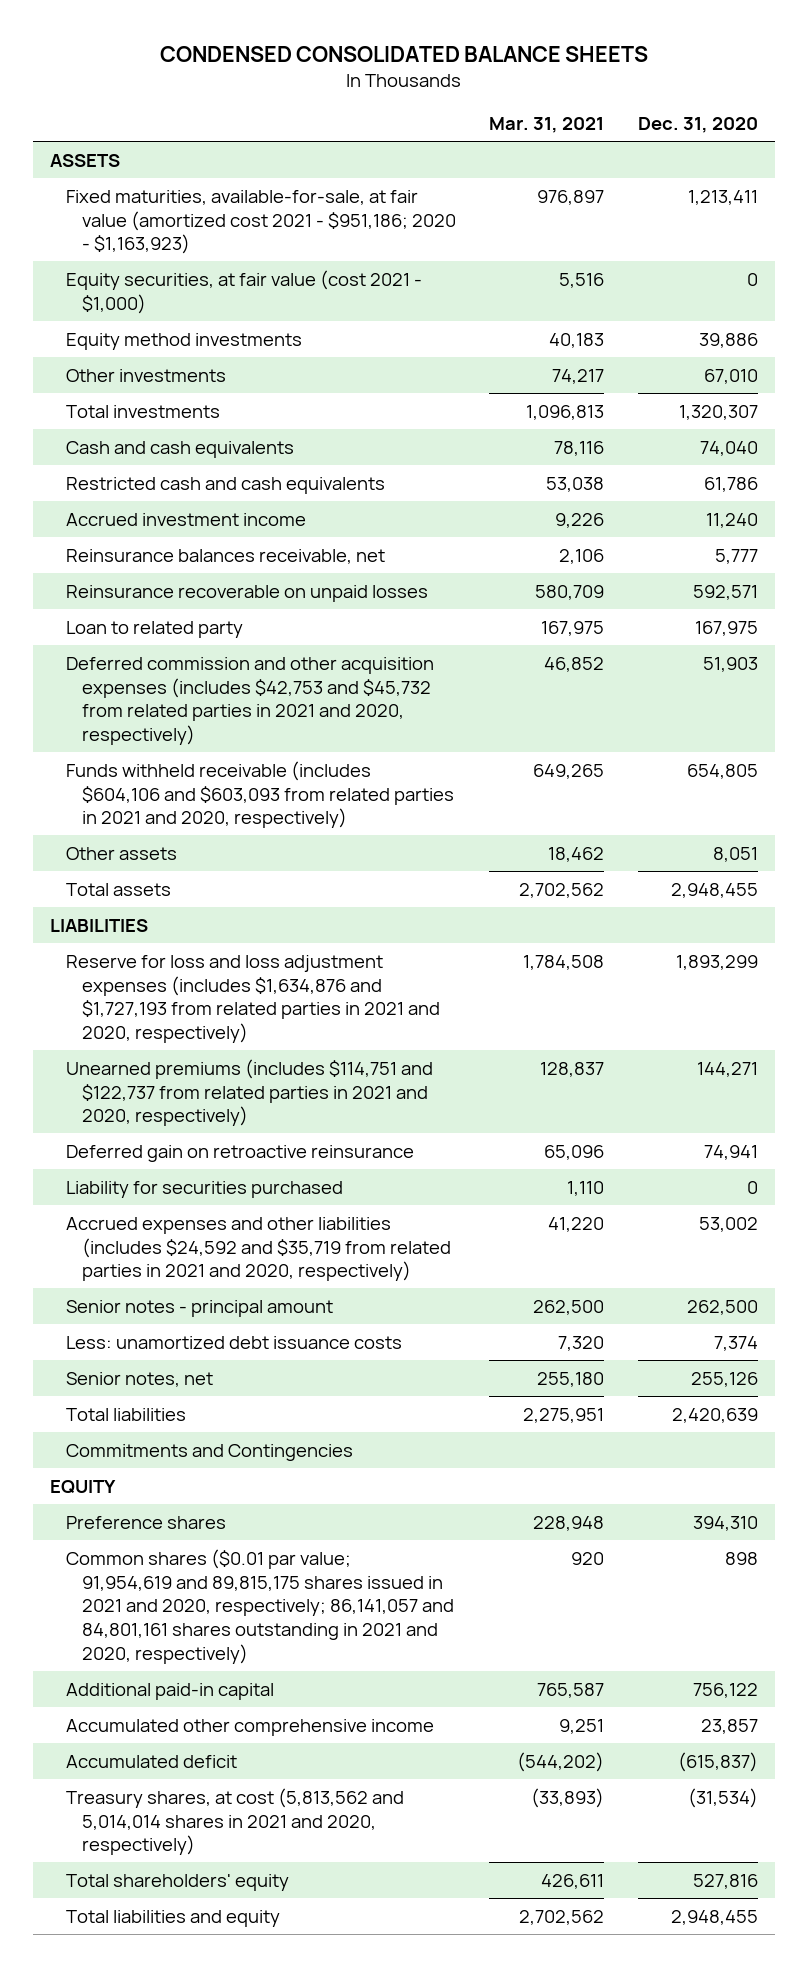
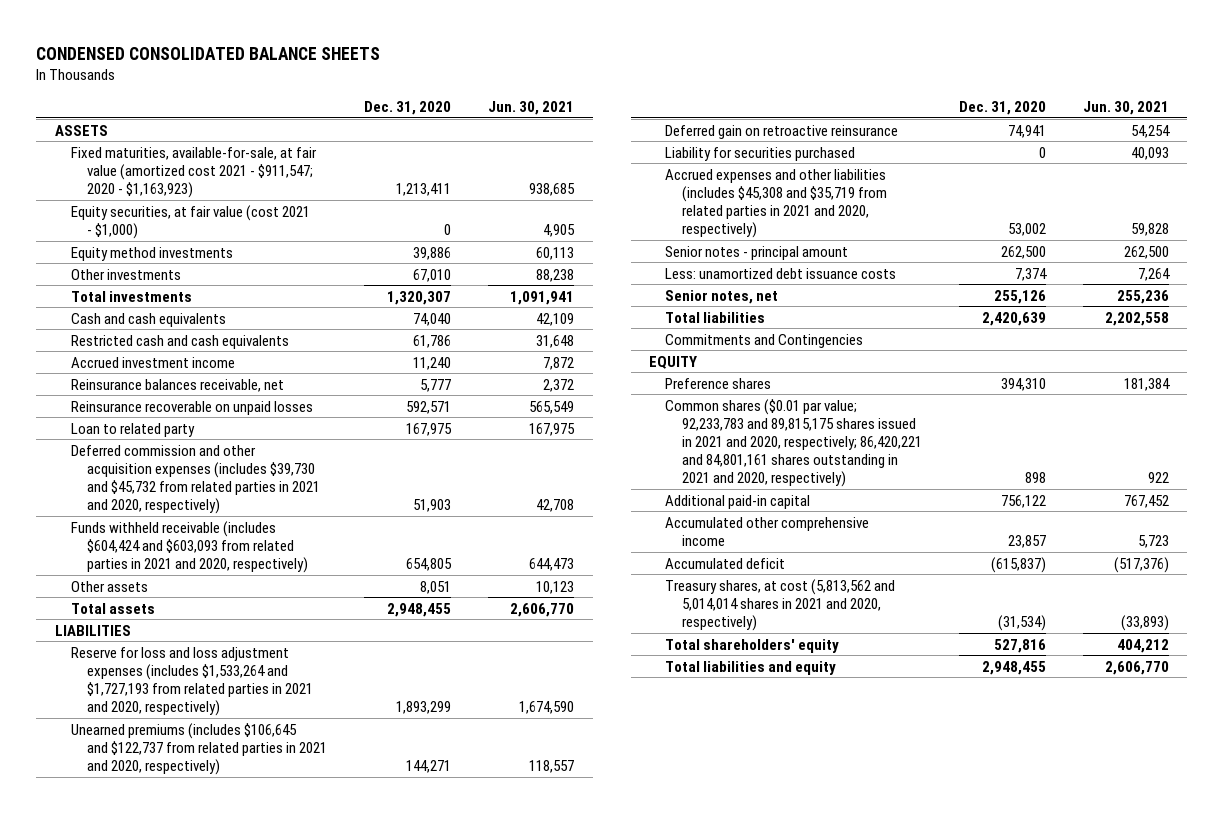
[489,117,605,134] Mar. 31, 2021 -> none
none -> [488,100,575,115] Jun. 30, 2021
[65,189,456,255] Fixed maturities, available-for-sale, at fair value (amortized cost 2021 - $951,186; 2020 - $1,163,923) -> [71,146,318,198] Fixed maturities, available-for-sale, at fair value (amortized cost 2021 - $911,547; 2020 - $1,163,923)
[65,656,434,746] Deferred commission and other acquisition expenses (includes $42,753 and $45,732 from related parties in 2021 and 2020, respectively) -> [71,444,321,515] Deferred commission and other acquisition expenses (includes $39,730 and $45,732 from related parties in 2021 and 2020, respectively)
[65,760,454,829] Funds withheld receivable (includes $604,106 and $603,093 from related parties in 2021 and 2020, respectively) -> [71,520,309,573] Funds withheld receivable (includes $604,424 and $603,093 from related parties in 2021 and 2020, respectively)
[65,954,440,1044] Reserve for loss and loss adjustment expenses (includes $1,634,876 and $1,727,193 from related parties in 2021 and 2020, respectively) -> [71,646,314,717] Reserve for loss and loss adjustment expenses (includes $1,533,264 and $1,727,193 from related parties in 2021 and 2020, respectively)
[65,1058,433,1127] Unearned premiums (includes $114,751 and $122,737 from related parties in 2021 and 2020, respectively) -> [71,722,328,775] Unearned premiums (includes $106,645 and $122,737 from related parties in 2021 and 2020, respectively)
[65,1216,451,1282] Accrued expenses and other liabilities (includes $24,592 and $35,719 from related parties in 2021 and 2020, respectively) -> [665,168,887,239] Accrued expenses and other liabilities (includes $45,308 and $35,719 from related parties in 2021 and 2020, respectively)
[65,1548,454,1665] Common shares ($0.01 par value; 91,954,619 and 89,815,175 shares issued in 2021 and 2020, respectively; 86,141,057 and 84,801,161 shares outstanding in 2021 and 2020, respectively) -> [665,398,922,488] Common shares ($0.01 par value; 92,233,783 and 89,815,175 shares issued in 2021 and 2020, respectively; 86,420,221 and 84,801,161 shares outstanding in 2021 and 2020, respectively)

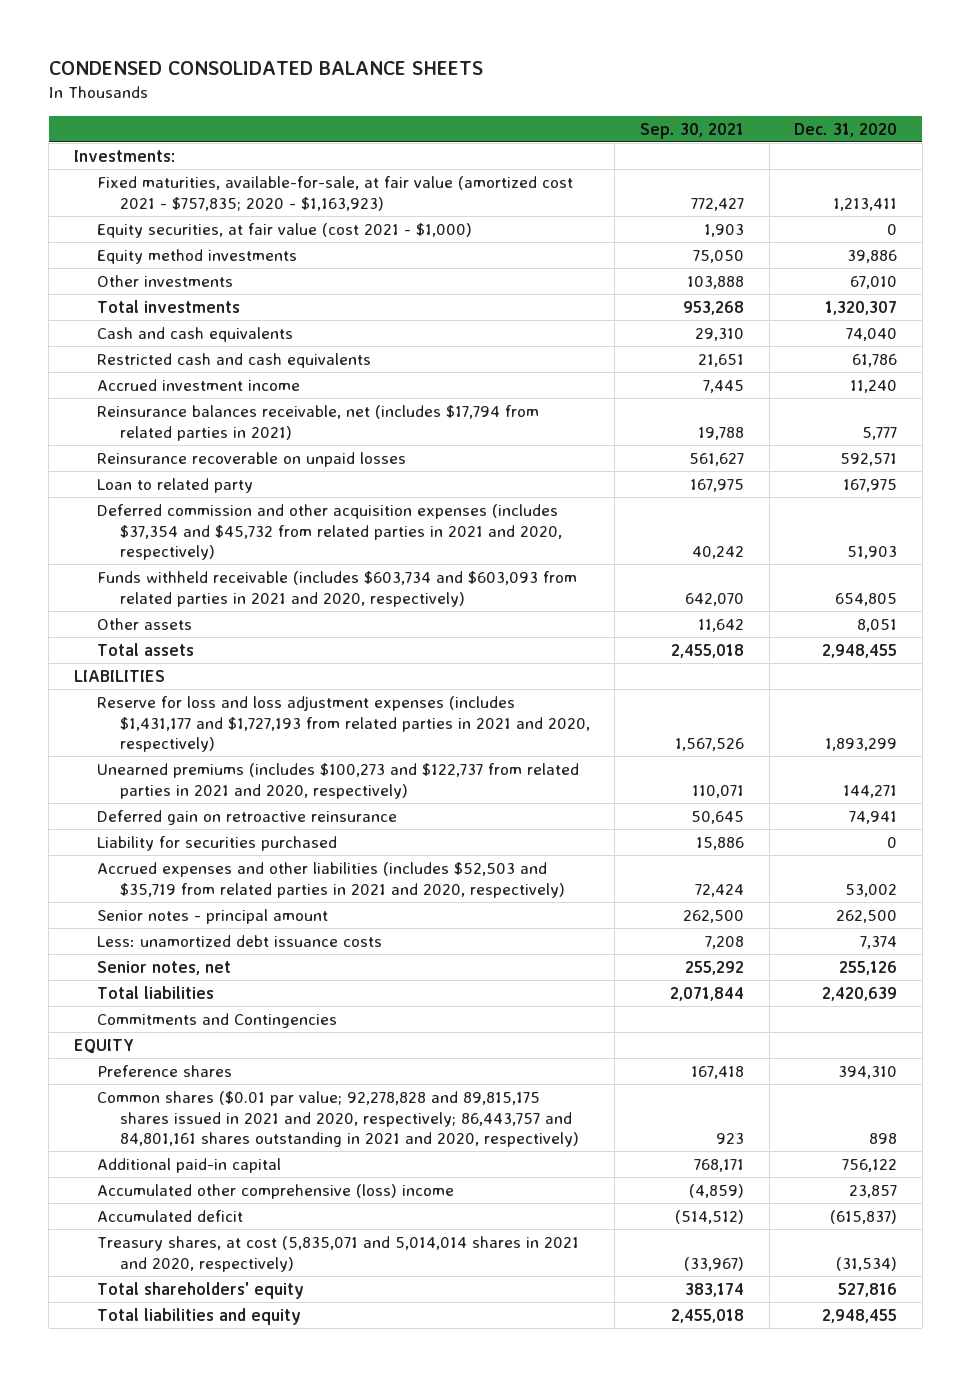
[488,100,575,115] Jun. 30, 2021 -> none
none -> [640,122,745,139] Sep. 30, 2021
[54,124,108,136] ASSETS -> none
none -> [73,149,175,162] Investments:
[71,146,318,198] Fixed maturities, available-for-sale, at fair value (amortized cost 2021 - $911,547; 2020 - $1,163,923) -> [96,175,573,211] Fixed maturities, available-for-sale, at fair value (amortized cost 2021 - $757,835; 2020 - $1,163,923)
[71,378,285,392] Reinsurance balances receivable, net -> [96,404,539,441] Reinsurance balances receivable, net (includes $17,794 from related parties in 2021)
[71,444,321,515] Deferred commission and other acquisition expenses (includes $39,730 and $45,732 from related parties in 2021 and 2020, respectively) -> [96,503,562,561] Deferred commission and other acquisition expenses (includes $37,354 and $45,732 from related parties in 2021 and 2020, respectively)
[71,520,309,573] Funds withheld receivable (includes $604,424 and $603,093 from related parties in 2021 and 2020, respectively) -> [96,570,577,607] Funds withheld receivable (includes $603,734 and $603,093 from related parties in 2021 and 2020, respectively)
[71,646,314,717] Reserve for loss and loss adjustment expenses (includes $1,533,264 and $1,727,193 from related parties in 2021 and 2020, respectively) -> [96,695,590,753] Reserve for loss and loss adjustment expenses (includes $1,431,177 and $1,727,193 from related parties in 2021 and 2020, respectively)
[71,722,328,775] Unearned premiums (includes $106,645 and $122,737 from related parties in 2021 and 2020, respectively) -> [96,762,579,799] Unearned premiums (includes $100,273 and $122,737 from related parties in 2021 and 2020, respectively)
[665,168,887,239] Accrued expenses and other liabilities (includes $45,308 and $35,719 from related parties in 2021 and 2020, respectively) -> [96,861,565,898] Accrued expenses and other liabilities (includes $52,503 and $35,719 from related parties in 2021 and 2020, respectively)
[665,398,922,488] Common shares ($0.01 par value; 92,233,783 and 89,815,175 shares issued in 2021 and 2020, respectively; 86,420,221 and 84,801,161 shares outstanding in 2021 and 2020, respectively) -> [96,1090,579,1148] Common shares ($0.01 par value; 92,278,828 and 89,815,175 shares issued in 2021 and 2020, respectively; 86,443,757 and 84,801,161 shares outstanding in 2021 and 2020, respectively)
[665,516,870,546] Accumulated other comprehensive income -> [96,1183,454,1199] Accumulated other comprehensive (loss) income
[665,578,896,631] Treasury shares, at cost (5,813,562 and 5,014,014 shares in 2021 and 2020, respectively) -> [96,1235,579,1272] Treasury shares, at cost (5,835,071 and 5,014,014 shares in 2021 and 2020, respectively)

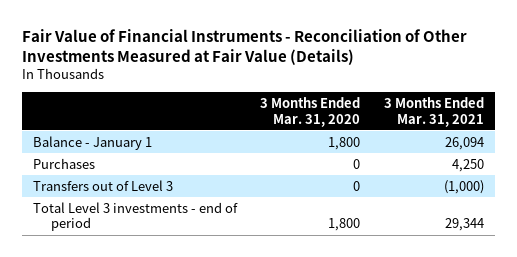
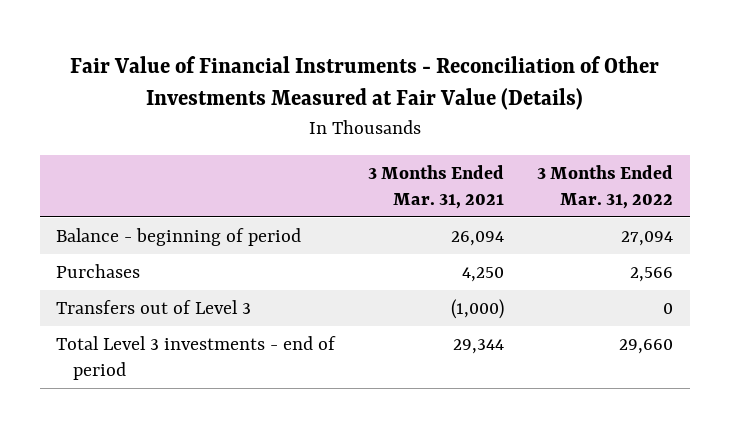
[260,96,361,127] 3 Months Ended Mar. 31, 2020 -> none
none -> [537,164,674,209] 3 Months Ended Mar. 31, 2022
[33,135,153,150] Balance - January 1 -> [56,227,302,246] Balance - beginning of period

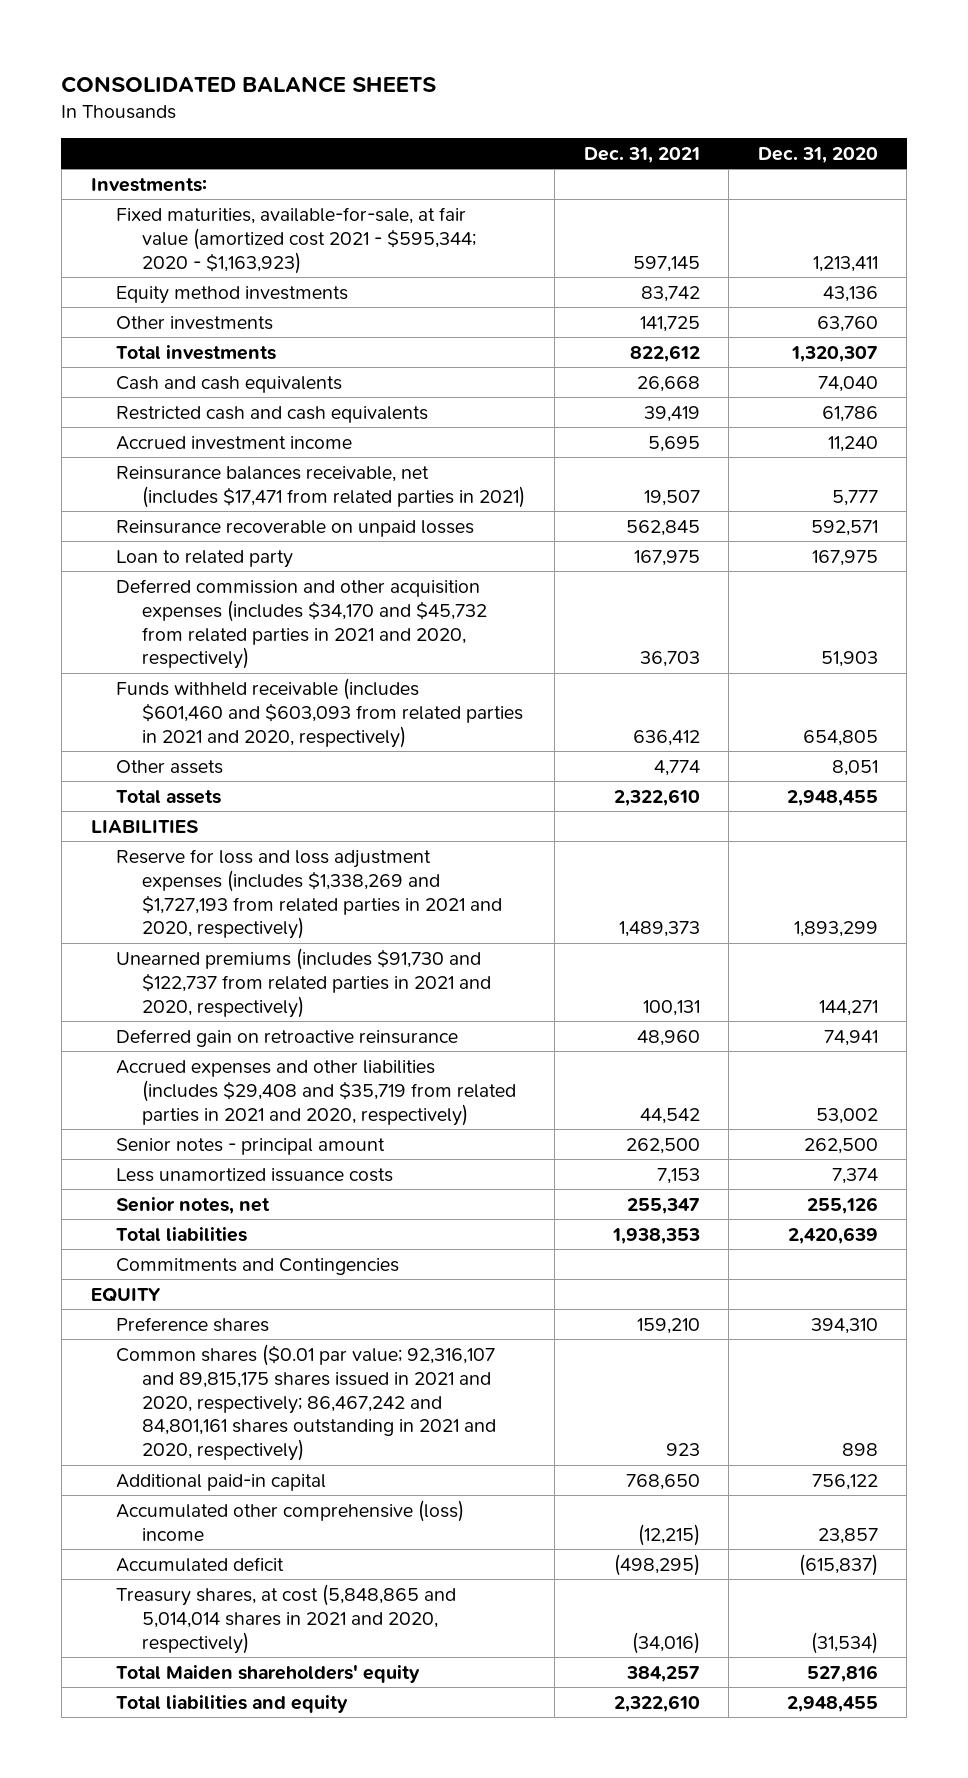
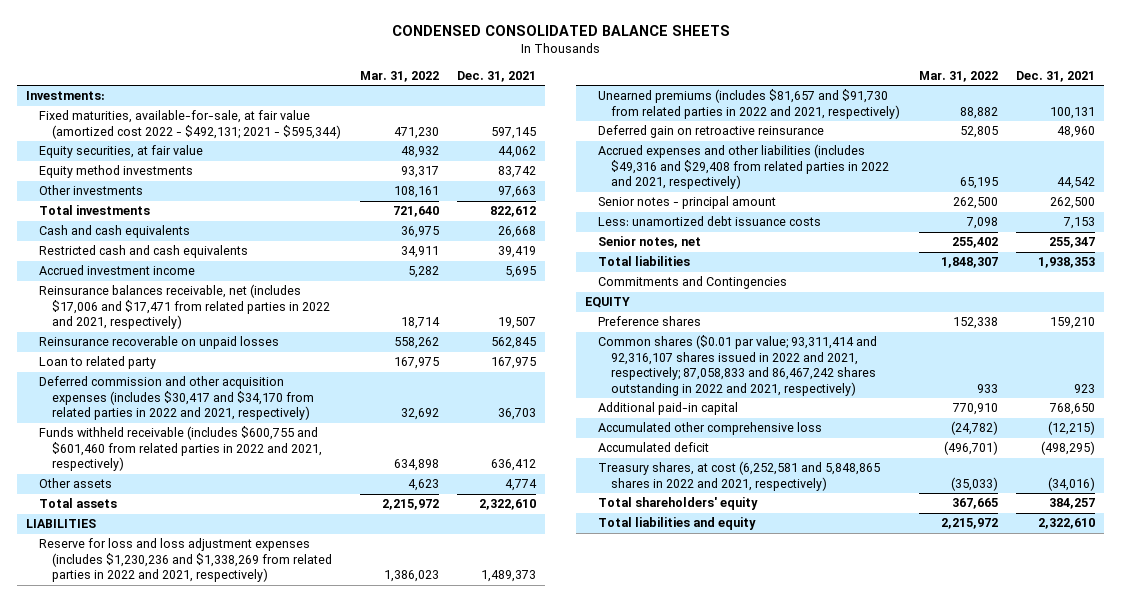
[61,75,437,93] CONSOLIDATED BALANCE SHEETS -> [391,25,730,37] CONDENSED CONSOLIDATED BALANCE SHEETS
[757,146,878,163] Dec. 31, 2020 -> none
none -> [359,71,439,83] Mar. 31, 2022
[116,206,477,274] Fixed maturities, available-for-sale, at fair value (amortized cost 2021 - $595,344; 2020 - $1,163,923) -> [39,110,342,139] Fixed maturities, available-for-sale, at fair value (amortized cost 2022 - $492,131; 2021 - $595,344)
none -> [39,145,204,159] Equity securities, at fair value
[639,315,700,332] 141,725 -> [497,186,536,199] 97,663
[116,465,526,508] Reinsurance balances receivable, net (includes $17,471 from related parties in 2021) -> [39,284,331,330] Reinsurance balances receivable, net (includes $17,006 and $17,471 from related parties in 2022 and 2021, respectively)
[116,578,488,670] Deferred commission and other acquisition expenses (includes $34,170 and $45,732 from related parties in 2021 and 2020, respectively) -> [39,376,315,421] Deferred commission and other acquisition expenses (includes $30,417 and $34,170 from related parties in 2022 and 2021, respectively)
[116,677,524,748] Funds withheld receivable (includes $601,460 and $603,093 from related parties in 2021 and 2020, respectively) -> [39,426,323,472] Funds withheld receivable (includes $600,755 and $601,460 from related parties in 2022 and 2021, respectively)
[116,848,503,940] Reserve for loss and loss adjustment expenses (includes $1,338,269 and $1,727,193 from related parties in 2021 and 2020, respectively) -> [39,538,333,583] Reserve for loss and loss adjustment expenses (includes $1,230,236 and $1,338,269 from related parties in 2022 and 2021, respectively)
[116,947,492,1018] Unearned premiums (includes $91,730 and $122,737 from related parties in 2021 and 2020, respectively) -> [598,89,901,119] Unearned premiums (includes $81,657 and $91,730 from related parties in 2022 and 2021, respectively)
[116,1059,517,1126] Accrued expenses and other liabilities (includes $29,408 and $35,719 from related parties in 2021 and 2020, respectively) -> [598,144,890,190] Accrued expenses and other liabilities (includes $49,316 and $29,408 from related parties in 2022 and 2021, respectively)
[116,1167,394,1182] Less unamortized issuance costs -> [598,216,822,227] Less: unamortized debt issuance costs
[116,1343,497,1462] Common shares ($0.01 par value; 92,316,107 and 89,815,175 shares issued in 2021 and 2020, respectively; 86,467,242 and 84,801,161 shares outstanding in 2021 and 2020, respectively) -> [598,335,878,396] Common shares ($0.01 par value; 93,311,414 and 92,316,107 shares issued in 2022 and 2021, respectively; 87,058,833 and 86,467,242 shares outstanding in 2022 and 2021, respectively)
[116,1499,465,1541] Accumulated other comprehensive (loss) income -> [598,422,823,436] Accumulated other comprehensive loss
[116,1583,457,1654] Treasury shares, at cost (5,848,865 and 5,014,014 shares in 2021 and 2020, respectively) -> [598,461,881,491] Treasury shares, at cost (6,252,581 and 5,848,865 shares in 2022 and 2021, respectively)
[116,1664,421,1683] Total Maiden shareholders' equity -> [598,497,759,511] Total shareholders' equity

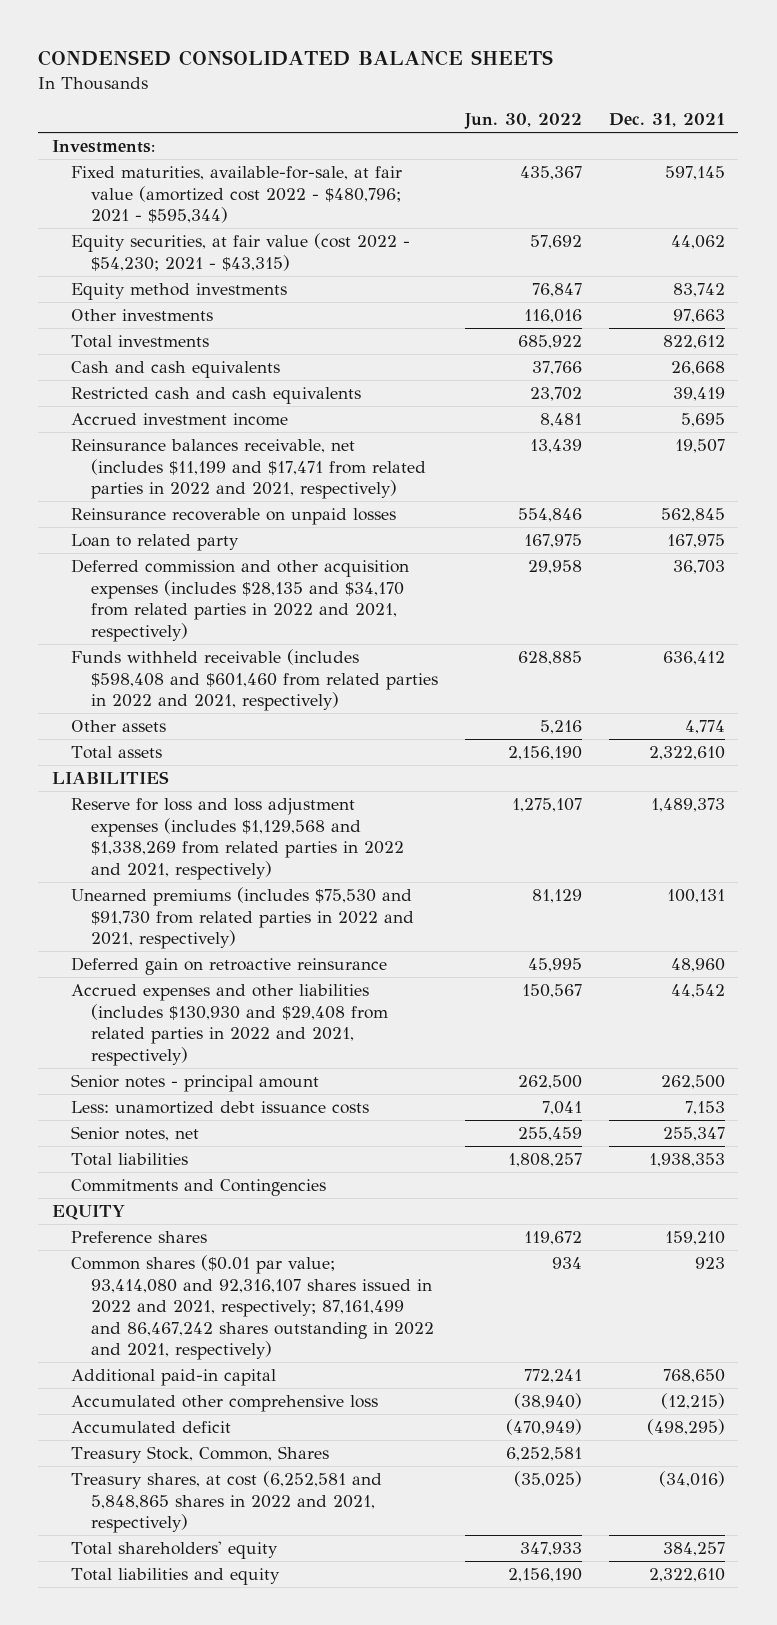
[359,71,439,83] Mar. 31, 2022 -> none
none -> [464,113,583,130] Jun. 30, 2022
[39,110,342,139] Fixed maturities, available-for-sale, at fair value (amortized cost 2022 - $492,131; 2021 - $595,344) -> [71,166,403,224] Fixed maturities, available-for-sale, at fair value (amortized cost 2022 - $480,796; 2021 - $595,344)
[39,145,204,159] Equity securities, at fair value -> [71,233,411,271] Equity securities, at fair value (cost 2022 - $54,230; 2021 - $43,315)
[39,284,331,330] Reinsurance balances receivable, net (includes $17,006 and $17,471 from related parties in 2022 and 2021, respectively) -> [71,439,427,500] Reinsurance balances receivable, net (includes $11,199 and $17,471 from related parties in 2022 and 2021, respectively)
[39,376,315,421] Deferred commission and other acquisition expenses (includes $30,417 and $34,170 from related parties in 2022 and 2021, respectively) -> [71,559,410,642] Deferred commission and other acquisition expenses (includes $28,135 and $34,170 from related parties in 2022 and 2021, respectively)
[39,426,323,472] Funds withheld receivable (includes $600,755 and $601,460 from related parties in 2022 and 2021, respectively) -> [71,649,439,712] Funds withheld receivable (includes $598,408 and $601,460 from related parties in 2022 and 2021, respectively)
[39,538,333,583] Reserve for loss and loss adjustment expenses (includes $1,230,236 and $1,338,269 from related parties in 2022 and 2021, respectively) -> [71,798,405,880] Reserve for loss and loss adjustment expenses (includes $1,129,568 and $1,338,269 from related parties in 2022 and 2021, respectively)
[598,89,901,119] Unearned premiums (includes $81,657 and $91,730 from related parties in 2022 and 2021, respectively) -> [71,887,415,950] Unearned premiums (includes $75,530 and $91,730 from related parties in 2022 and 2021, respectively)
[598,144,890,190] Accrued expenses and other liabilities (includes $49,316 and $29,408 from related parties in 2022 and 2021, respectively) -> [71,984,389,1066] Accrued expenses and other liabilities (includes $130,930 and $29,408 from related parties in 2022 and 2021, respectively)
[598,335,878,396] Common shares ($0.01 par value; 93,311,414 and 92,316,107 shares issued in 2022 and 2021, respectively; 87,058,833 and 86,467,242 shares outstanding in 2022 and 2021, respectively) -> [71,1255,435,1361] Common shares ($0.01 par value; 93,414,080 and 92,316,107 shares issued in 2022 and 2021, respectively; 87,161,499 and 86,467,242 shares outstanding in 2022 and 2021, respectively)
none -> [71,1446,330,1464] Treasury Stock, Common, Shares

